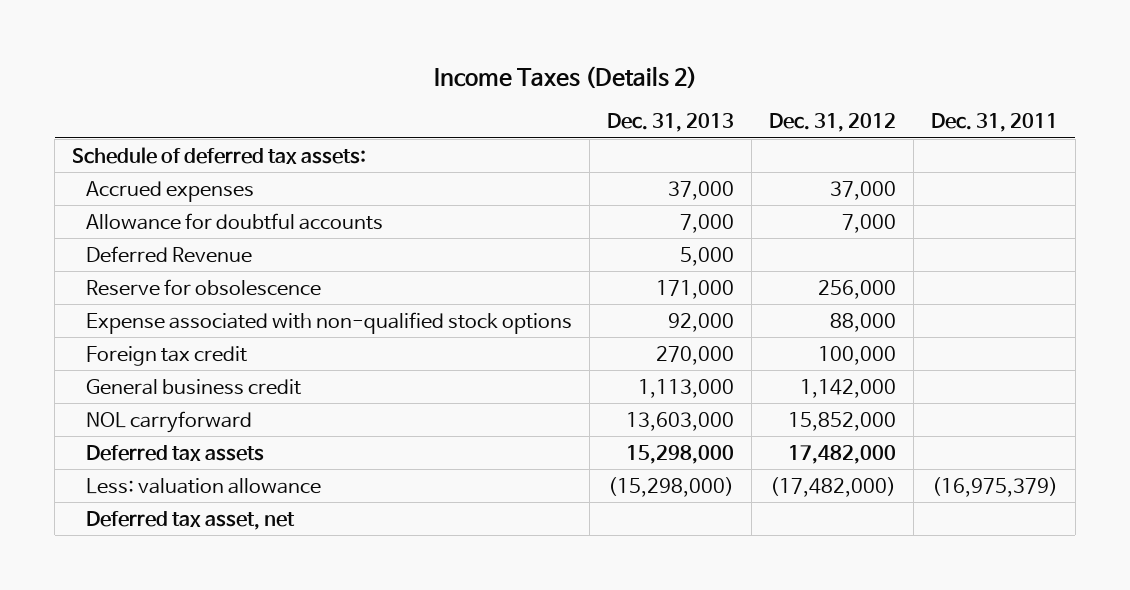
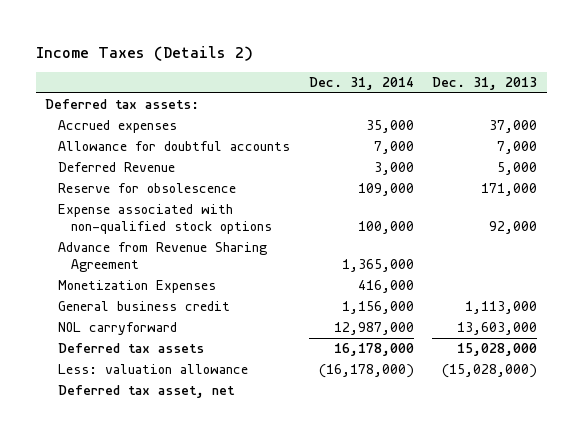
[768,113,896,133] Dec. 31, 2012 -> none
[930,113,1058,133] Dec. 31, 2011 -> none
none -> [308,76,414,90] Dec. 31, 2014
[72,146,367,164] Schedule of deferred tax assets: -> [45,99,200,110] Deferred tax assets:
[85,345,247,366] Foreign tax credit -> none
none -> [58,242,268,273] Advance from Revenue Sharing Agreement
none -> [58,280,217,294] Monetization Expenses
[625,444,734,464] 15,298,000 -> [457,343,538,357] 15,028,000
[607,476,734,497] (15,298,000) -> [442,364,538,379] (15,028,000)

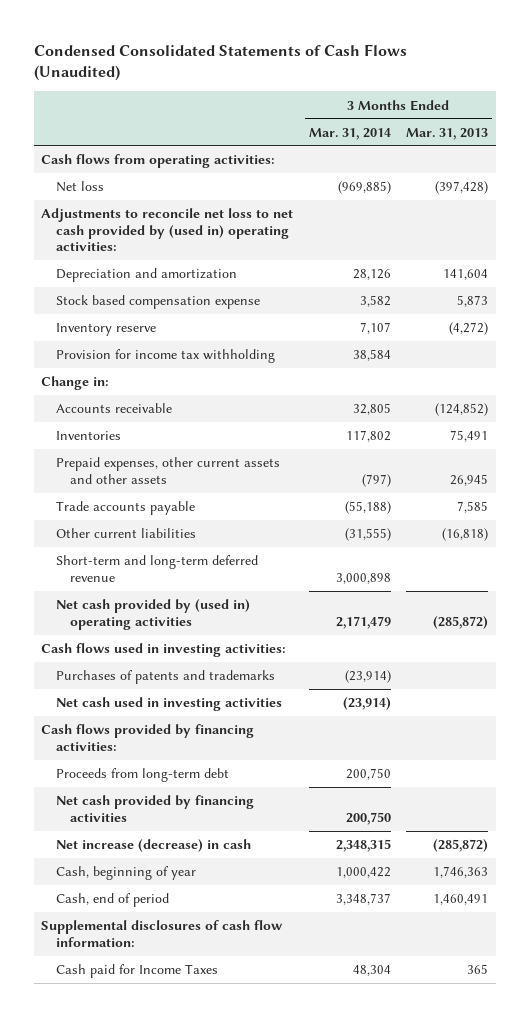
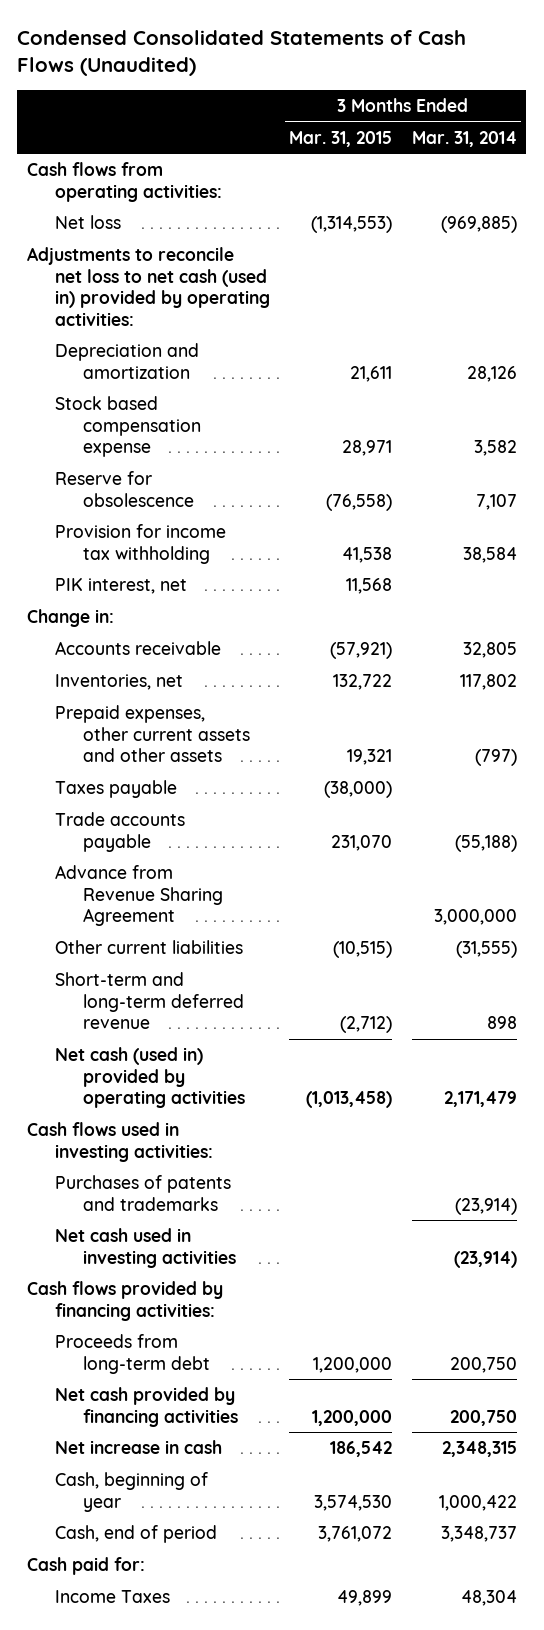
[405,127,488,140] Mar. 31, 2013 -> none
none -> [289,130,393,147] Mar. 31, 2015
[41,208,294,252] Adjustments to reconcile net loss to net cash provided by (used in) operating activities: -> [27,247,271,326] Adjustments to reconcile net loss to net cash (used in) provided by operating activities:
[55,323,156,337] Inventory reserve -> [55,471,195,507] Reserve for obsolescence
none -> [55,578,188,595] PIK interest, net
[55,431,121,441] Inventories -> [55,674,184,691] Inventories, net
none -> [55,780,178,799] Taxes payable
none -> [55,865,224,927] Advance from Revenue Sharing Agreement
[335,572,391,584] 3,000,898 -> [486,1016,517,1030] 898
[55,599,250,630] Net cash provided by (used in) operating activities -> [55,1047,246,1109] Net cash (used in) provided by operating activities
[55,839,251,853] Net increase (decrease) in cash -> [55,1440,223,1455] Net increase in cash
[41,920,284,947] Supplemental disclosures of cash flow information: -> none
none -> [27,1557,146,1576] Cash paid for:
[55,964,218,979] Cash paid for Income Taxes -> [55,1590,171,1604] Income Taxes

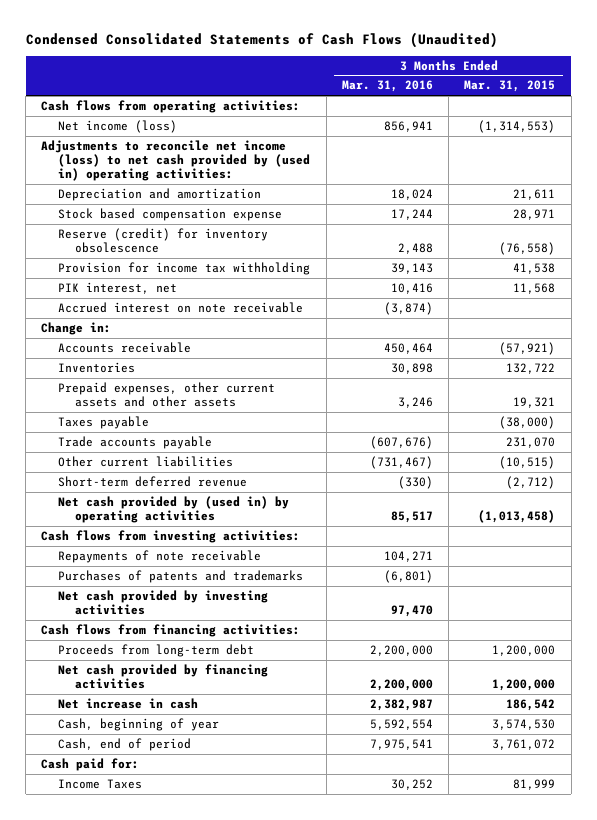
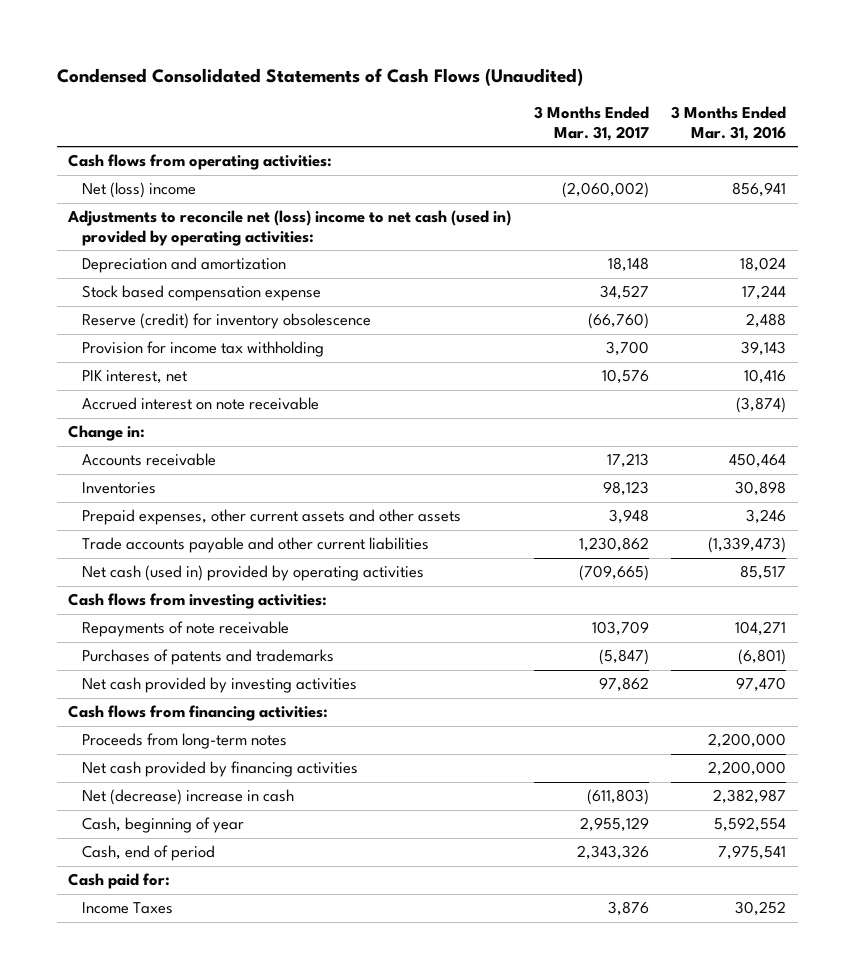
[464,80,556,93] Mar. 31, 2015 -> none
none -> [533,106,649,141] 3 Months Ended Mar. 31, 2017
[58,120,178,134] Net income (loss) -> [82,182,197,199] Net (loss) income
[41,140,311,182] Adjustments to reconcile net income (loss) to net cash provided by (used in) operating activities: -> [67,210,512,246] Adjustments to reconcile net (loss) income to net cash (used in) provided by operating activities:
[58,416,150,430] Taxes payable -> none
[58,456,234,468] Other current liabilities -> none
[58,476,248,488] Short-term deferred revenue -> none
[58,436,213,450] Trade accounts payable -> [82,537,430,554] Trade accounts payable and other current liabilities
[369,436,433,450] (607,676) -> [708,537,787,554] (1,339,473)
[58,496,290,524] Net cash provided by (used in) by operating activities -> [82,565,425,582] Net cash (used in) provided by operating activities
[58,644,255,658] Proceeds from long-term debt -> [82,733,288,750] Proceeds from long-term notes
[58,698,199,710] Net increase in cash -> [82,789,295,806] Net (decrease) increase in cash

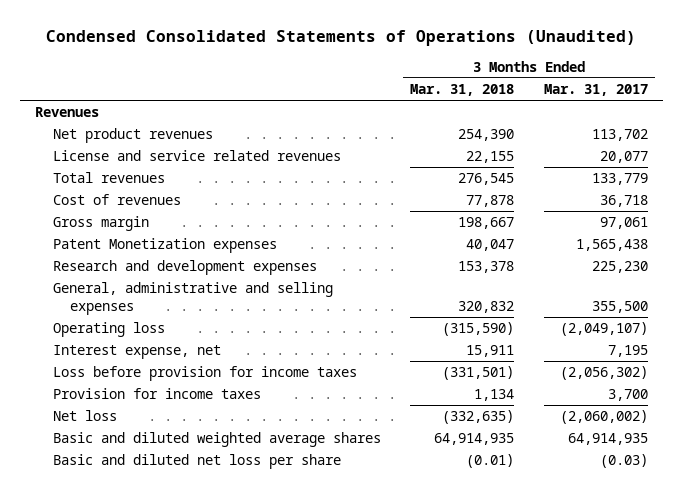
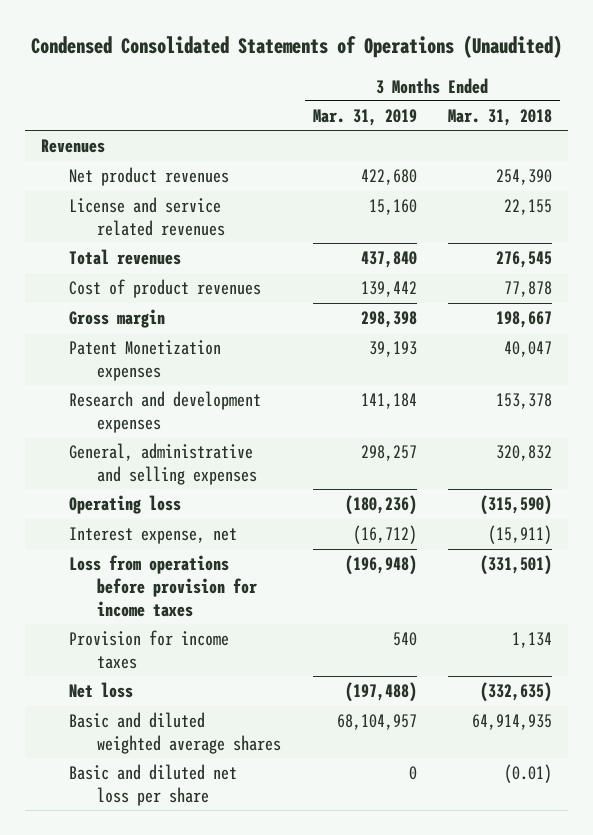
[543,84,648,97] Mar. 31, 2017 -> none
none -> [312,109,417,127] Mar. 31, 2019
[52,194,181,206] Cost of revenues -> [69,279,262,299] Cost of product revenues
[466,345,515,358] 15,911 -> [488,525,553,545] (15,911)
[52,366,357,382] Loss before provision for income taxes -> [69,555,257,617] Loss from operations before provision for income taxes

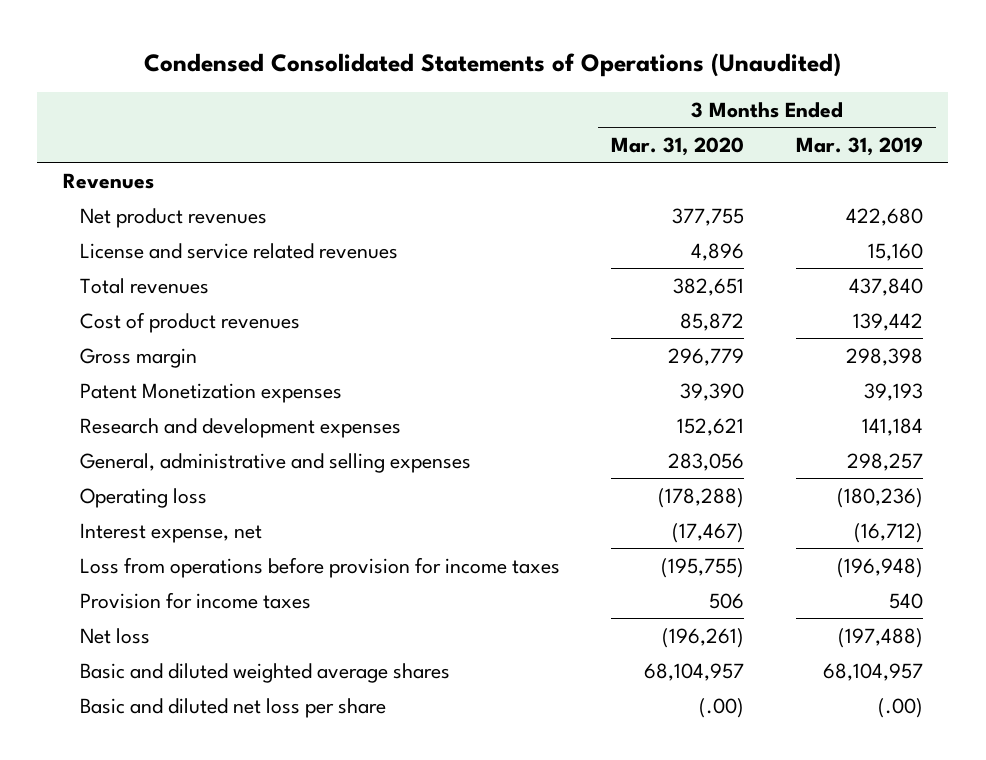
[448,109,553,127] Mar. 31, 2018 -> none
none -> [611,136,745,156] Mar. 31, 2020
[408,766,417,781] 0 -> [877,697,923,718] (.00)

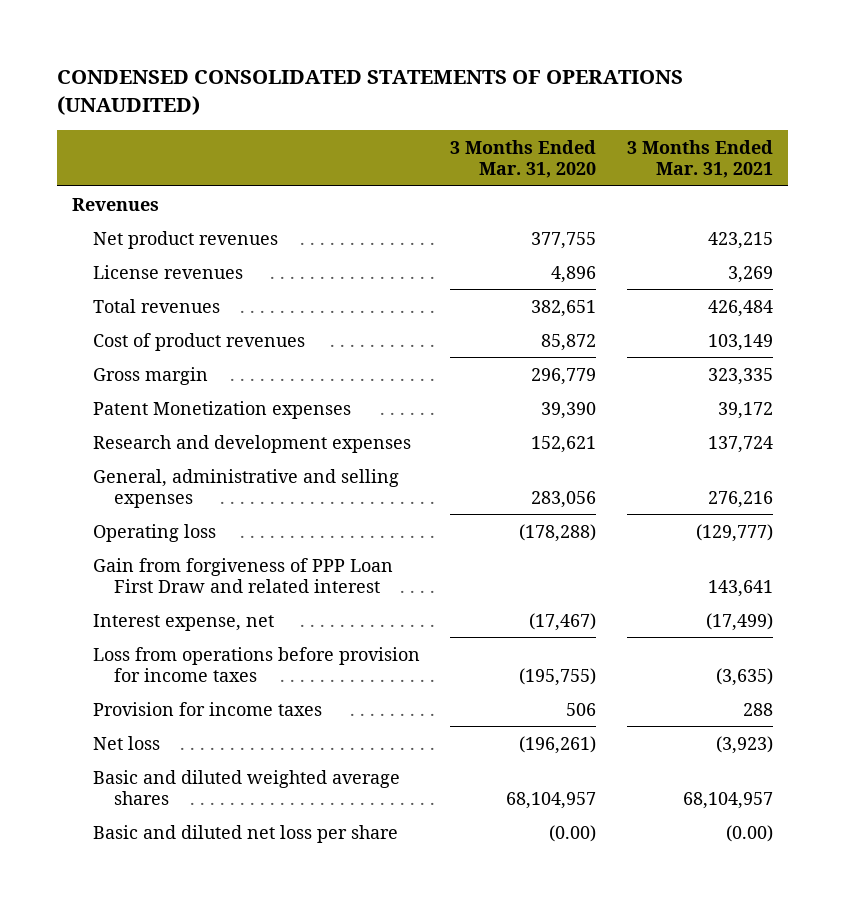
[143,52,841,77] Condensed Consolidated Statements of Operations (Unaudited) -> [56,70,683,116] CONDENSED CONSOLIDATED STATEMENTS OF OPERATIONS (UNAUDITED)
[795,136,923,156] Mar. 31, 2019 -> none
none -> [626,139,773,178] 3 Months Ended Mar. 31, 2021
[79,242,398,259] License and service related revenues -> [92,264,243,279] License revenues
none -> [92,557,393,593] Gain from forgiveness of PPP Loan First Draw and related interest
[699,697,745,718] (.00) -> [549,824,597,842] (0.00)

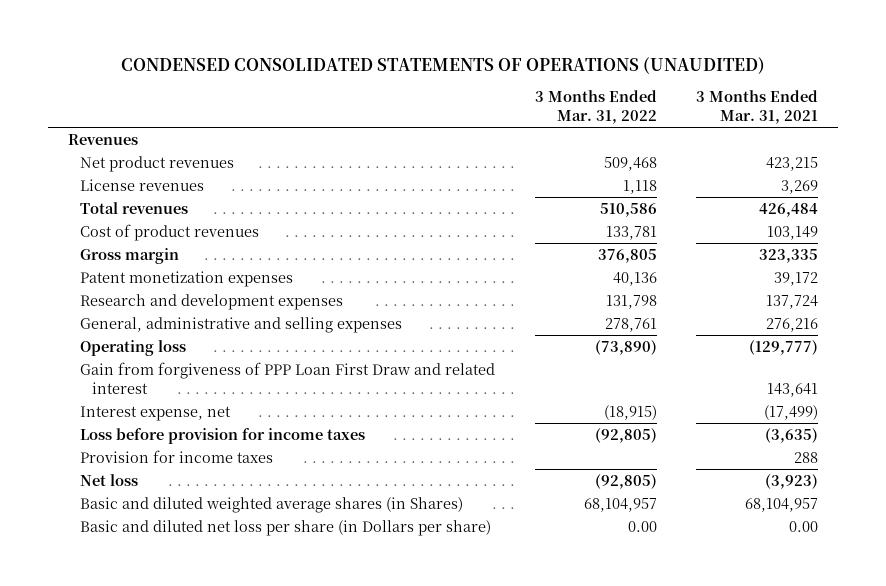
[450,139,597,178] 3 Months Ended Mar. 31, 2020 -> none
none -> [534,90,657,124] 3 Months Ended Mar. 31, 2022
[92,400,351,419] Patent Monetization expenses -> [79,270,293,287] Patent monetization expenses
[92,646,420,682] Loss from operations before provision for income taxes -> [79,427,365,444] Loss before provision for income taxes
[92,769,400,805] Basic and diluted weighted average shares -> [79,496,463,513] Basic and diluted weighted average shares (in Shares)
[92,824,398,843] Basic and diluted net loss per share -> [79,519,491,536] Basic and diluted net loss per share (in Dollars per share)
[725,824,773,842] (0.00) -> [789,520,819,532] 0.00

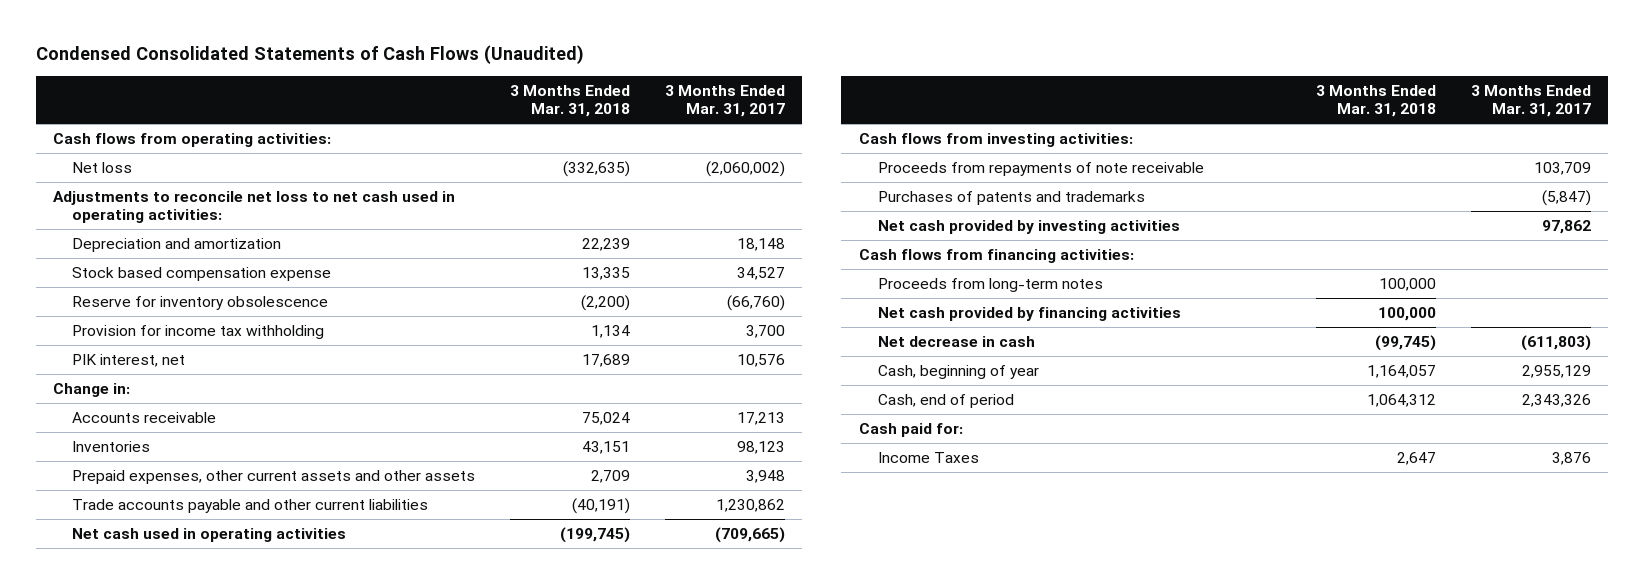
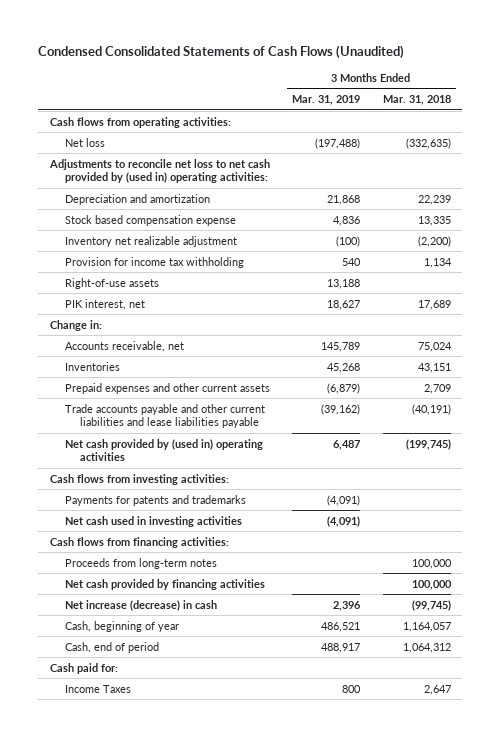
[664,84,785,118] 3 Months Ended Mar. 31, 2017 -> none
none -> [292,95,361,106] Mar. 31, 2019
[53,191,456,224] Adjustments to reconcile net loss to net cash used in operating activities: -> [48,158,270,184] Adjustments to reconcile net loss to net cash provided by (used in) operating activities:
[72,296,329,311] Reserve for inventory obsolescence -> [64,235,237,247] Inventory net realizable adjustment
none -> [64,277,159,289] Right-of-use assets
[72,412,217,424] Accounts receivable -> [64,340,184,352] Accounts receivable, net
[72,470,476,485] Prepaid expenses, other current assets and other assets -> [64,382,270,394] Prepaid expenses and other current assets
[72,499,429,514] Trade accounts payable and other current liabilities -> [64,403,265,429] Trade accounts payable and other current liabilities and lease liabilities payable
[72,528,347,543] Net cash used in operating activities -> [64,438,263,462] Net cash provided by (used in) operating activities
[877,162,1204,177] Proceeds from repayments of note receivable -> none
[877,191,1145,206] Purchases of patents and trademarks -> [64,494,246,506] Payments for patents and trademarks
[877,220,1180,235] Net cash provided by investing activities -> [64,515,242,527] Net cash used in investing activities
[877,336,1035,348] Net decrease in cash -> [64,599,217,611] Net increase (decrease) in cash

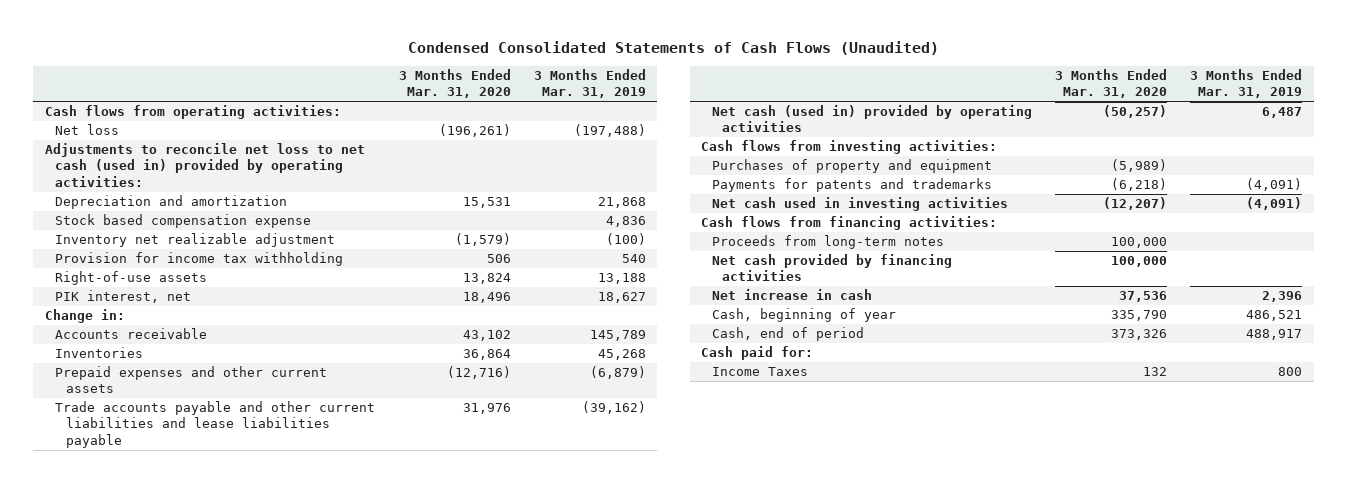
[382,95,451,106] Mar. 31, 2018 -> none
none -> [398,69,511,99] 3 Months Ended Mar. 31, 2020
[48,158,270,184] Adjustments to reconcile net loss to net cash provided by (used in) operating activities: -> [44,143,365,187] Adjustments to reconcile net loss to net cash (used in) provided by operating activities:
[64,340,184,352] Accounts receivable, net -> [55,328,208,340] Accounts receivable
[64,438,263,462] Net cash provided by (used in) operating activities -> [711,105,1032,133] Net cash (used in) provided by operating activities
none -> [711,159,992,174] Purchases of property and equipment
[64,599,217,611] Net increase (decrease) in cash -> [711,289,872,301] Net increase in cash

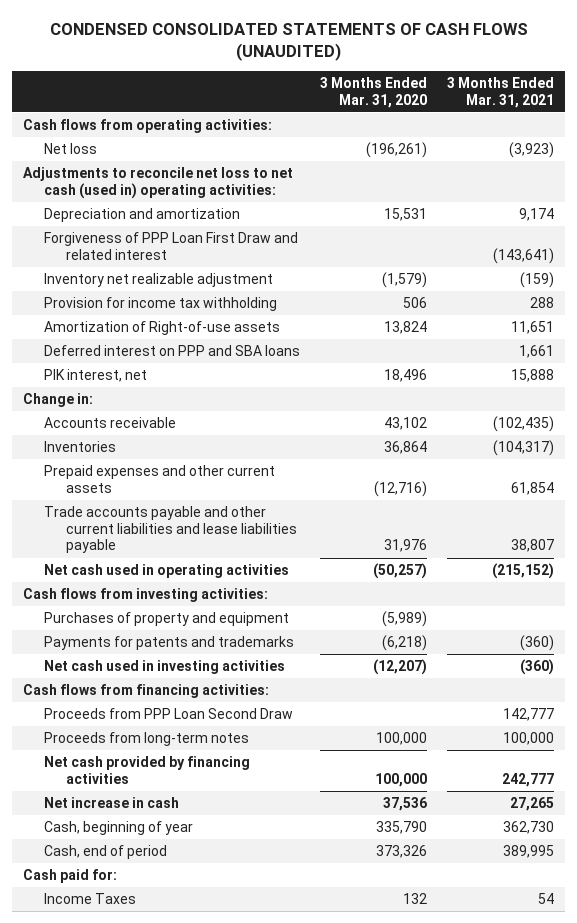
[407,40,939,55] Condensed Consolidated Statements of Cash Flows (Unaudited) -> [49,22,528,61] CONDENSED CONSOLIDATED STATEMENTS OF CASH FLOWS (UNAUDITED)
[533,69,646,99] 3 Months Ended Mar. 31, 2019 -> none
none -> [447,76,555,108] 3 Months Ended Mar. 31, 2021
[44,143,365,187] Adjustments to reconcile net loss to net cash (used in) provided by operating activities: -> [22,167,293,199] Adjustments to reconcile net loss to net cash (used in) operating activities:
[55,214,312,229] Stock based compensation expense -> none
none -> [44,232,299,260] Forgiveness of PPP Loan First Draw and related interest
[55,271,208,286] Right-of-use assets -> [44,321,281,336] Amortization of Right-of-use assets
none -> [44,345,301,357] Deferred interest on PPP and SBA loans
[711,105,1032,133] Net cash (used in) provided by operating activities -> [44,564,290,579] Net cash used in operating activities
none -> [44,708,294,720] Proceeds from PPP Loan Second Draw

